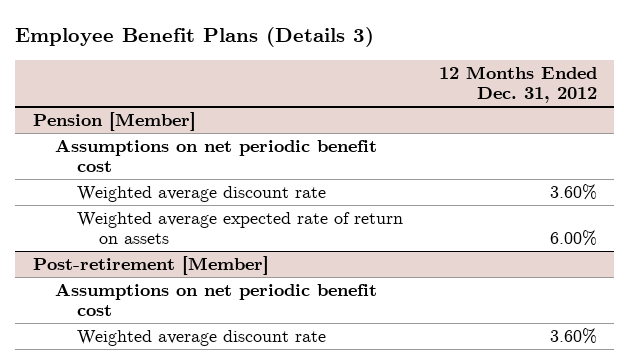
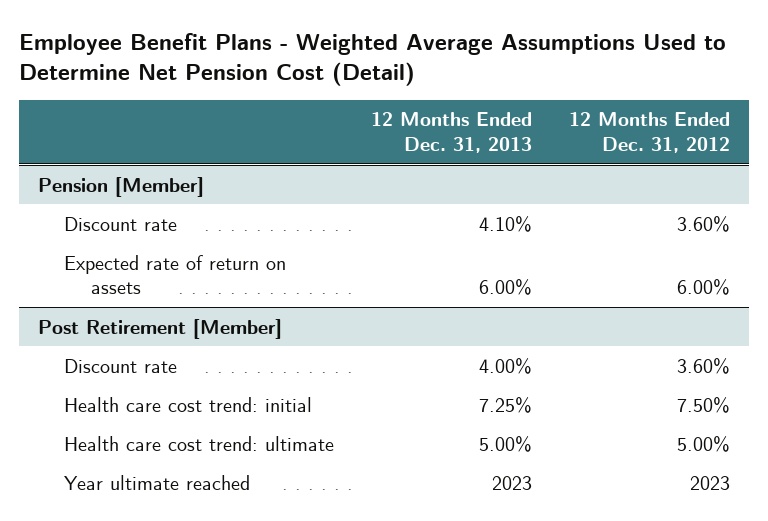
[15,27,375,48] Employee Benefit Plans (Details 3) -> [19,32,727,87] Employee Benefit Plans - Weighted Average Assumptions Used to Determine Net Pension Cost (Detail)
none -> [371,112,533,154] 12 Months Ended Dec. 31, 2013
[55,139,378,173] Assumptions on net periodic benefit cost -> none
[55,283,378,317] Assumptions on net periodic benefit cost -> none
[77,186,327,203] Weighted average discount rate -> [64,216,178,231] Discount rate
[77,212,404,245] Weighted average expected rate of return on assets -> [64,254,287,295] Expected rate of return on assets
[32,256,269,276] Post-retirement [Member] -> [37,318,282,339] Post Retirement [Member]
[77,330,327,347] Weighted average discount rate -> [64,358,178,373] Discount rate
none -> [64,396,313,412] Health care cost trend: initial
none -> [64,435,335,451] Health care cost trend: ultimate
none -> [64,474,251,490] Year ultimate reached

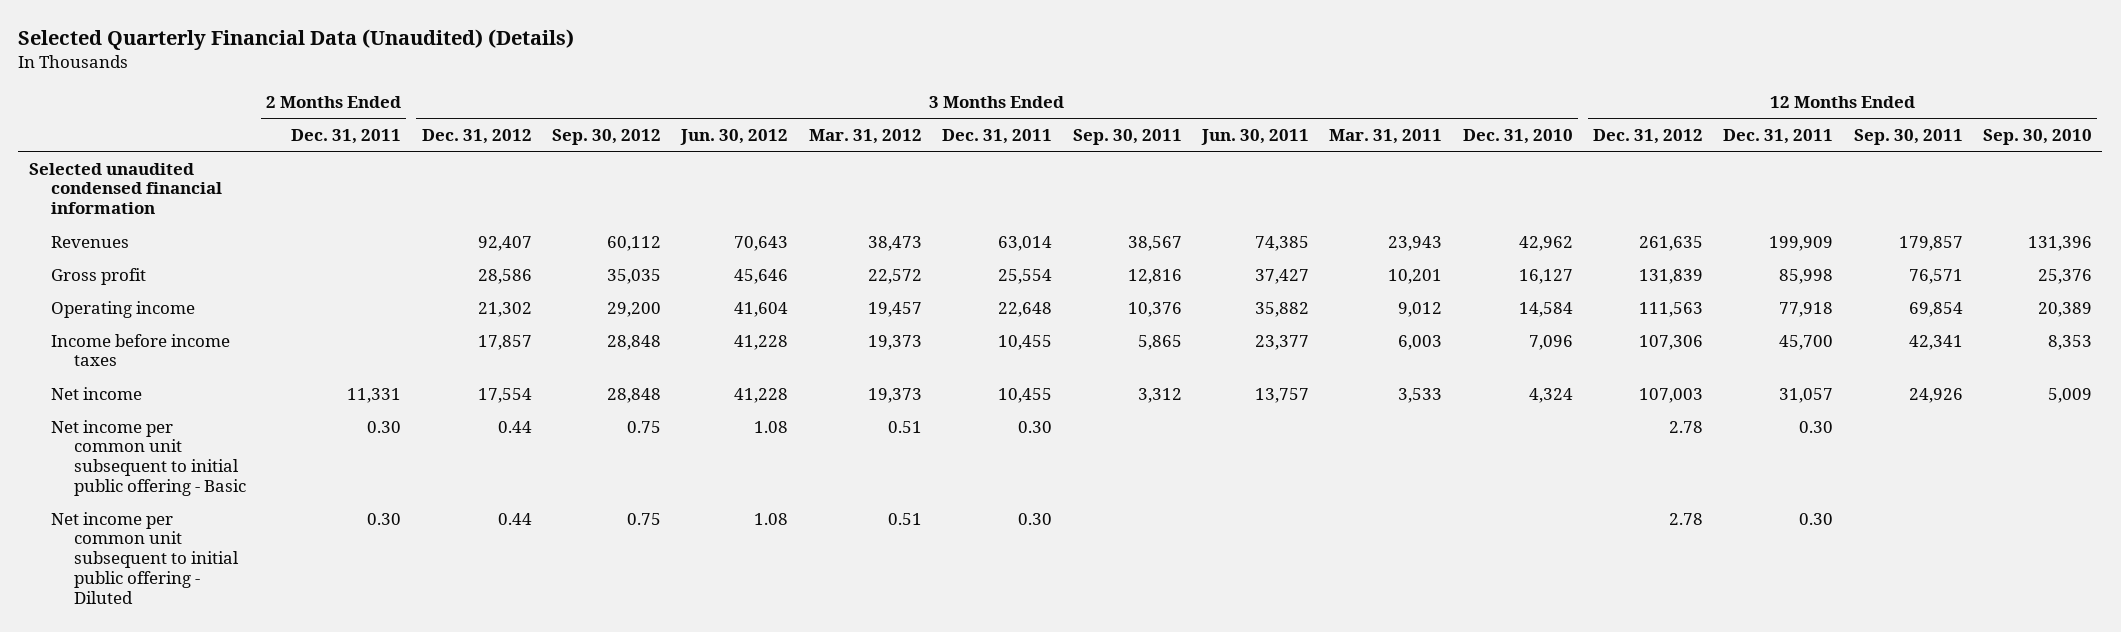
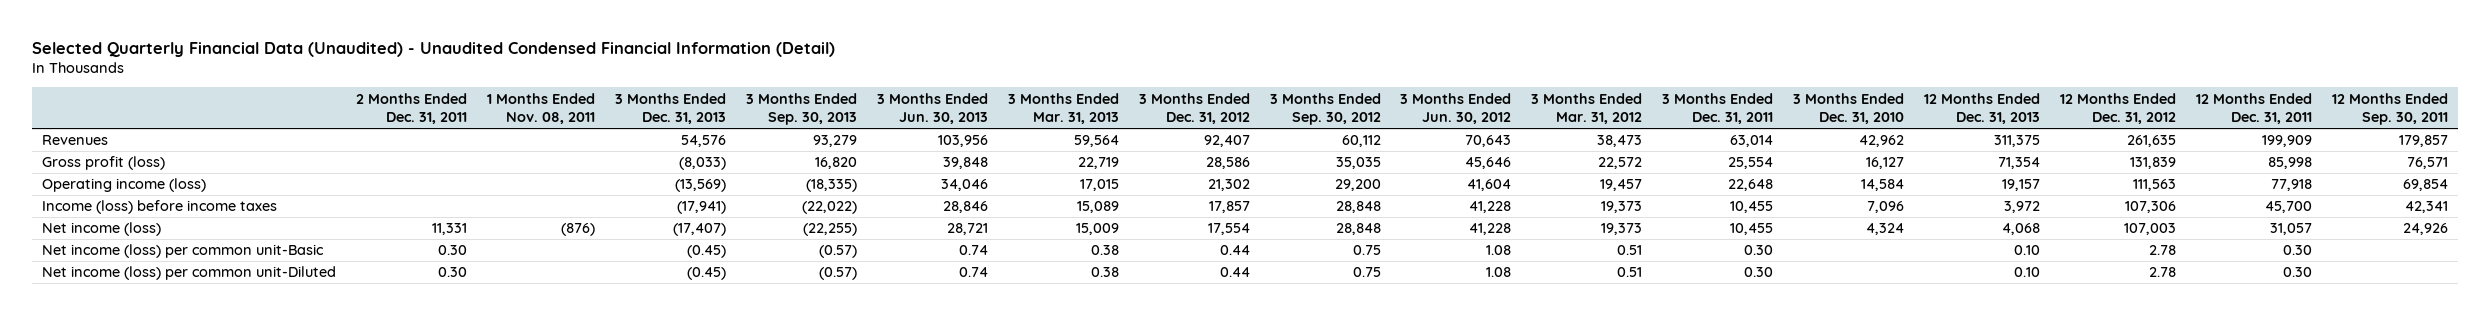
[18,29,575,51] Selected Quarterly Financial Data (Unaudited) (Details) -> [31,41,835,57] Selected Quarterly Financial Data (Unaudited) - Unaudited Condensed Financial Information (Detail)
[1072,128,1182,145] Sep. 30, 2011 -> none
[1200,128,1309,145] Jun. 30, 2011 -> none
[1329,128,1443,144] Mar. 31, 2011 -> none
[1983,128,2093,145] Sep. 30, 2010 -> none
none -> [486,92,595,125] 1 Months Ended Nov. 08, 2011
none -> [614,92,726,125] 3 Months Ended Dec. 31, 2013
none -> [745,92,857,126] 3 Months Ended Sep. 30, 2013
none -> [876,92,988,125] 3 Months Ended Jun. 30, 2013
none -> [1007,92,1119,125] 3 Months Ended Mar. 31, 2013
none -> [1924,92,2041,125] 12 Months Ended Dec. 31, 2013
[28,162,223,215] Selected unaudited condensed financial information -> none
[51,267,147,285] Gross profit -> [41,156,165,171] Gross profit (loss)
[51,300,196,318] Operating income -> [41,178,206,193] Operating income (loss)
[51,333,231,367] Income before income taxes -> [41,200,277,215] Income (loss) before income taxes
[51,386,143,400] Net income -> [41,222,161,237] Net income (loss)
[51,419,246,497] Net income per common unit subsequent to initial public offering - Basic -> [41,244,324,259] Net income (loss) per common unit-Basic
[51,511,239,605] Net income per common unit subsequent to initial public offering - Diluted -> [41,266,336,281] Net income (loss) per common unit-Diluted

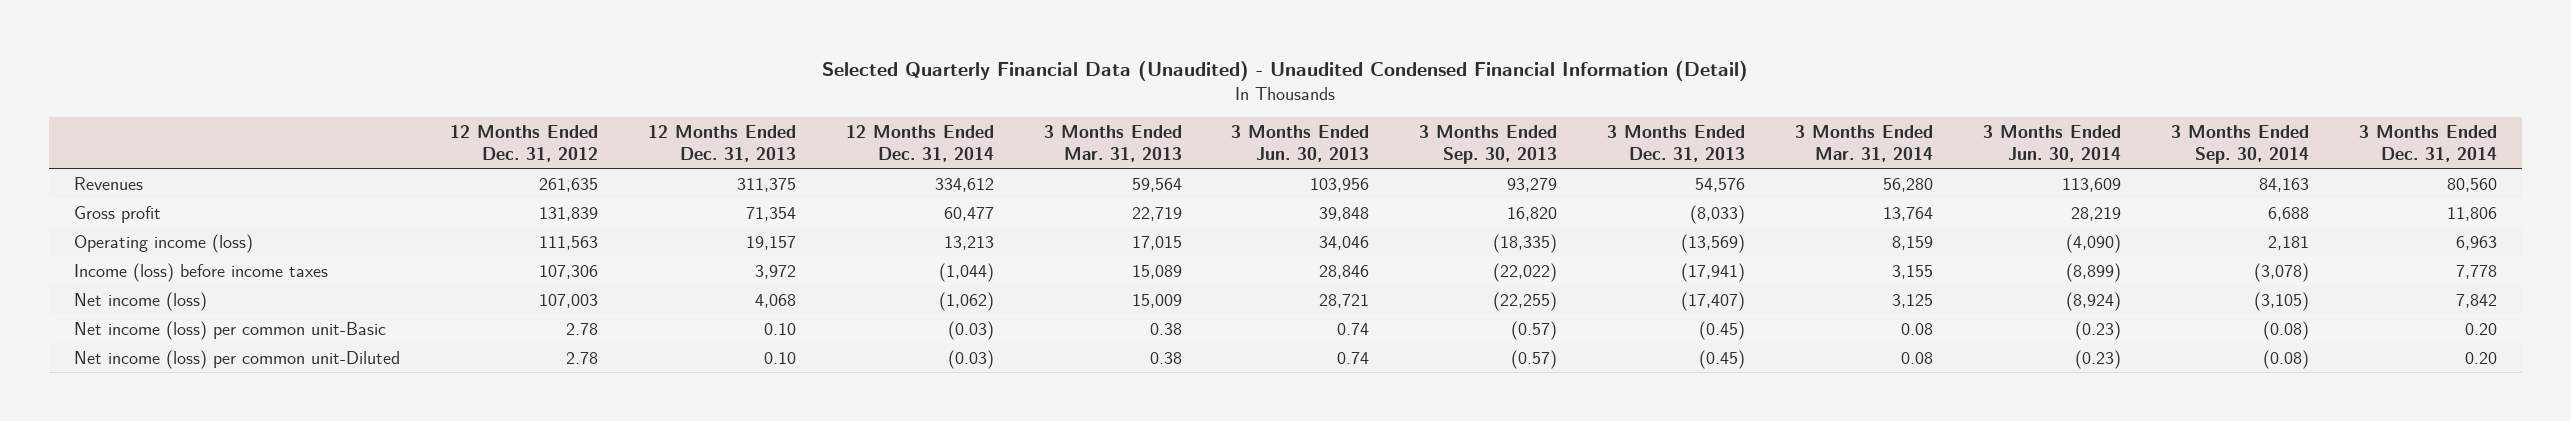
[355,92,467,125] 2 Months Ended Dec. 31, 2011 -> none
[486,92,595,125] 1 Months Ended Nov. 08, 2011 -> none
[1138,92,1250,125] 3 Months Ended Dec. 31, 2012 -> none
[1269,92,1381,126] 3 Months Ended Sep. 30, 2012 -> none
[1400,92,1512,125] 3 Months Ended Jun. 30, 2012 -> none
[1531,92,1643,125] 3 Months Ended Mar. 31, 2012 -> none
[1662,92,1774,125] 3 Months Ended Dec. 31, 2011 -> none
[1793,92,1905,125] 3 Months Ended Dec. 31, 2010 -> none
[2196,92,2313,125] 12 Months Ended Dec. 31, 2011 -> none
[2332,92,2449,126] 12 Months Ended Sep. 30, 2011 -> none
none -> [845,124,994,162] 12 Months Ended Dec. 31, 2014
none -> [1795,124,1934,162] 3 Months Ended Mar. 31, 2014
none -> [1982,124,2121,162] 3 Months Ended Jun. 30, 2014
none -> [2170,124,2309,164] 3 Months Ended Sep. 30, 2014
none -> [2358,124,2497,162] 3 Months Ended Dec. 31, 2014
[41,156,165,171] Gross profit (loss) -> [74,205,162,223] Gross profit

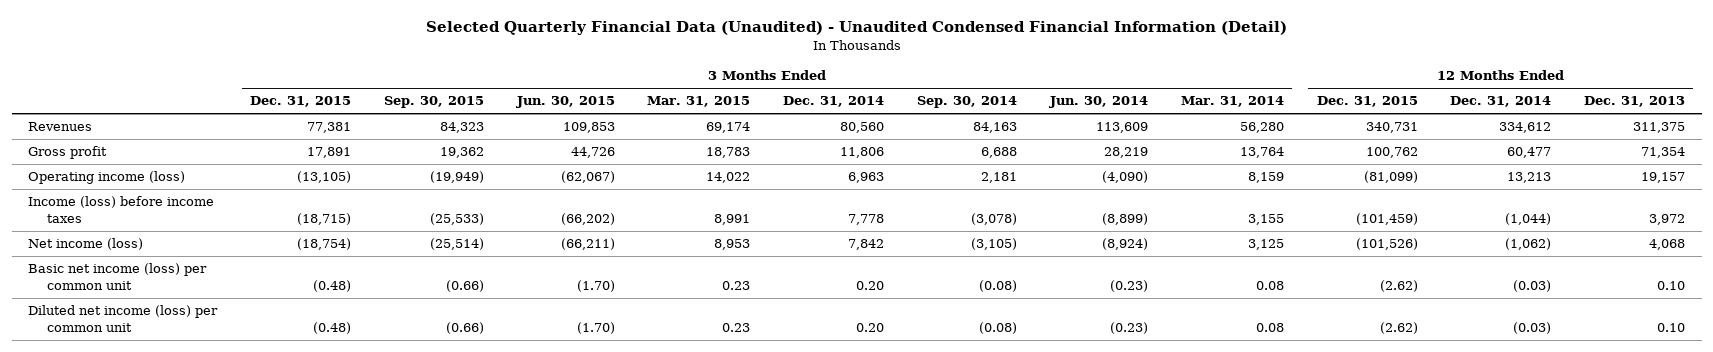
[449,124,598,162] 12 Months Ended Dec. 31, 2012 -> none
[1043,124,1182,162] 3 Months Ended Mar. 31, 2013 -> none
[1231,124,1370,162] 3 Months Ended Jun. 30, 2013 -> none
[1419,124,1558,164] 3 Months Ended Sep. 30, 2013 -> none
[1607,124,1746,162] 3 Months Ended Dec. 31, 2013 -> none
none -> [249,96,351,108] Dec. 31, 2015
none -> [383,96,484,109] Sep. 30, 2015
none -> [515,96,615,109] Jun. 30, 2015
none -> [647,96,751,108] Mar. 31, 2015
none -> [1316,96,1418,108] Dec. 31, 2015
[74,320,387,340] Net income (loss) per common unit-Basic -> [28,263,208,291] Basic net income (loss) per common unit
[74,349,401,369] Net income (loss) per common unit-Diluted -> [28,305,219,333] Diluted net income (loss) per common unit

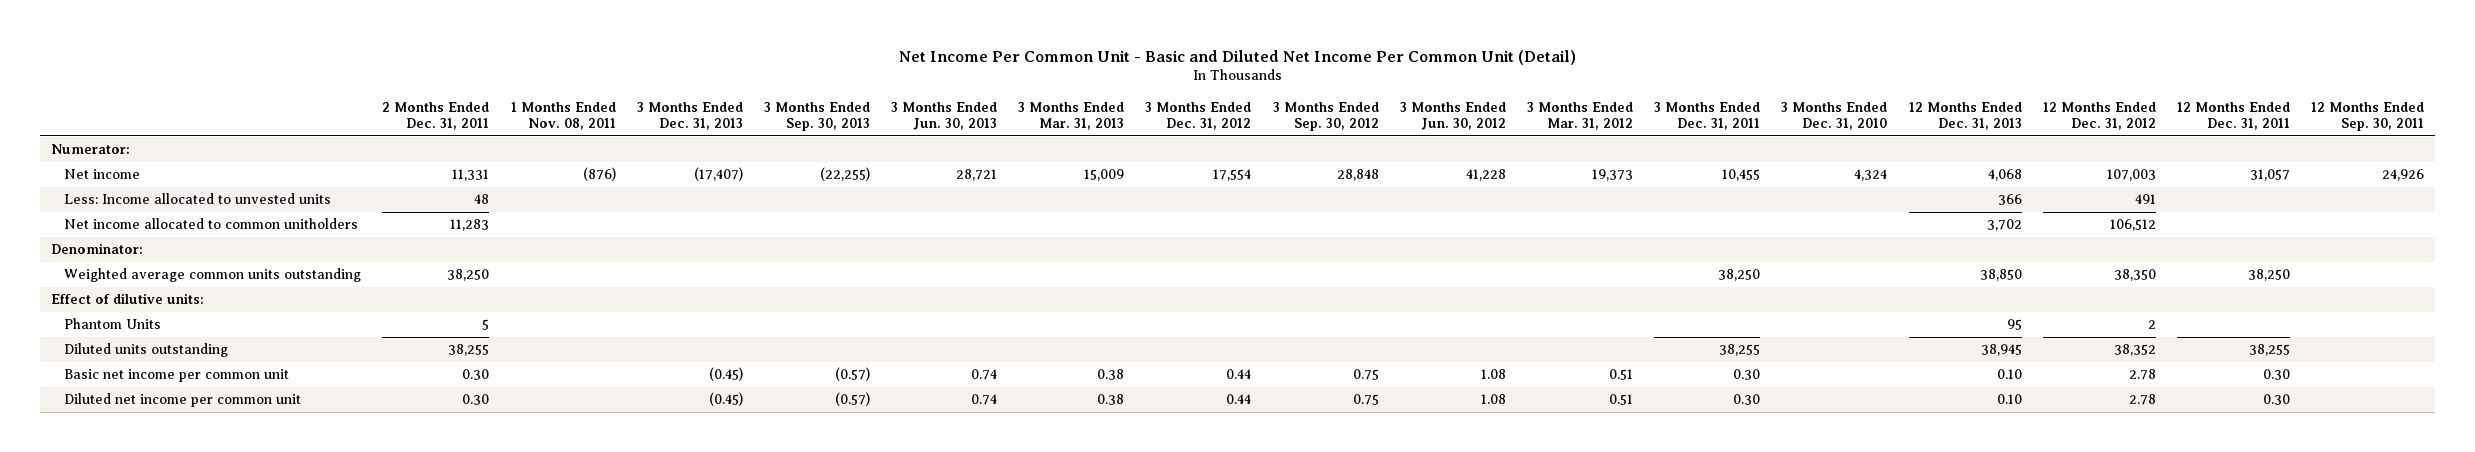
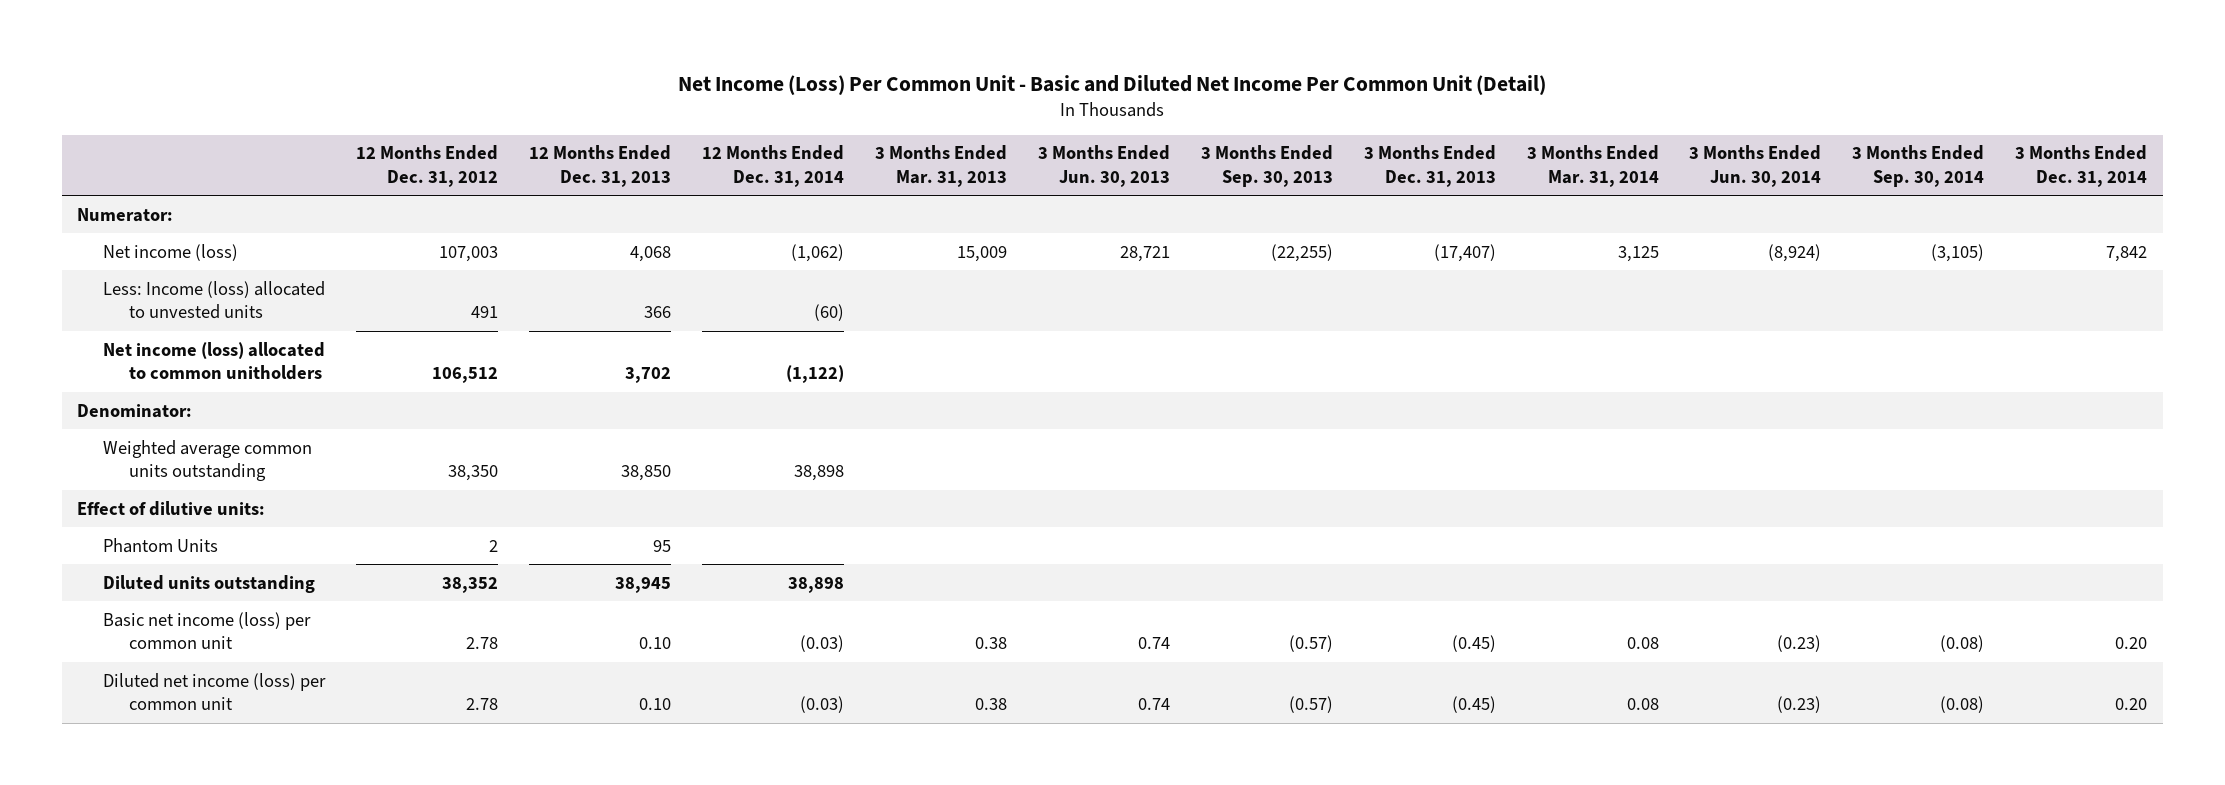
[898,49,1576,65] Net Income Per Common Unit - Basic and Diluted Net Income Per Common Unit (Detail) -> [678,74,1547,95] Net Income (Loss) Per Common Unit - Basic and Diluted Net Income Per Common Unit (Detail)
[382,101,490,131] 2 Months Ended Dec. 31, 2011 -> none
[510,101,616,131] 1 Months Ended Nov. 08, 2011 -> none
[1145,101,1252,131] 3 Months Ended Dec. 31, 2012 -> none
[1272,101,1379,132] 3 Months Ended Sep. 30, 2012 -> none
[1399,101,1506,131] 3 Months Ended Jun. 30, 2012 -> none
[1526,101,1633,131] 3 Months Ended Mar. 31, 2012 -> none
[1654,101,1761,131] 3 Months Ended Dec. 31, 2011 -> none
[1781,101,1888,131] 3 Months Ended Dec. 31, 2010 -> none
[2176,101,2290,131] 12 Months Ended Dec. 31, 2011 -> none
[2311,101,2425,132] 12 Months Ended Sep. 30, 2011 -> none
none -> [701,145,844,187] 12 Months Ended Dec. 31, 2014
none -> [1526,145,1659,187] 3 Months Ended Mar. 31, 2014
none -> [1689,145,1822,187] 3 Months Ended Jun. 30, 2014
none -> [1852,145,1985,187] 3 Months Ended Sep. 30, 2014
none -> [2015,145,2148,187] 3 Months Ended Dec. 31, 2014
[64,169,141,180] Net income -> [103,243,239,261] Net income (loss)
[64,193,332,205] Less: Income allocated to unvested units -> [103,280,326,320] Less: Income (loss) allocated to unvested units
[64,218,359,230] Net income allocated to common unitholders -> [103,341,326,381] Net income (loss) allocated to common unitholders
[64,369,290,383] Basic net income per common unit -> [103,611,312,650] Basic net income (loss) per common unit
[64,393,302,408] Diluted net income per common unit -> [103,672,327,711] Diluted net income (loss) per common unit

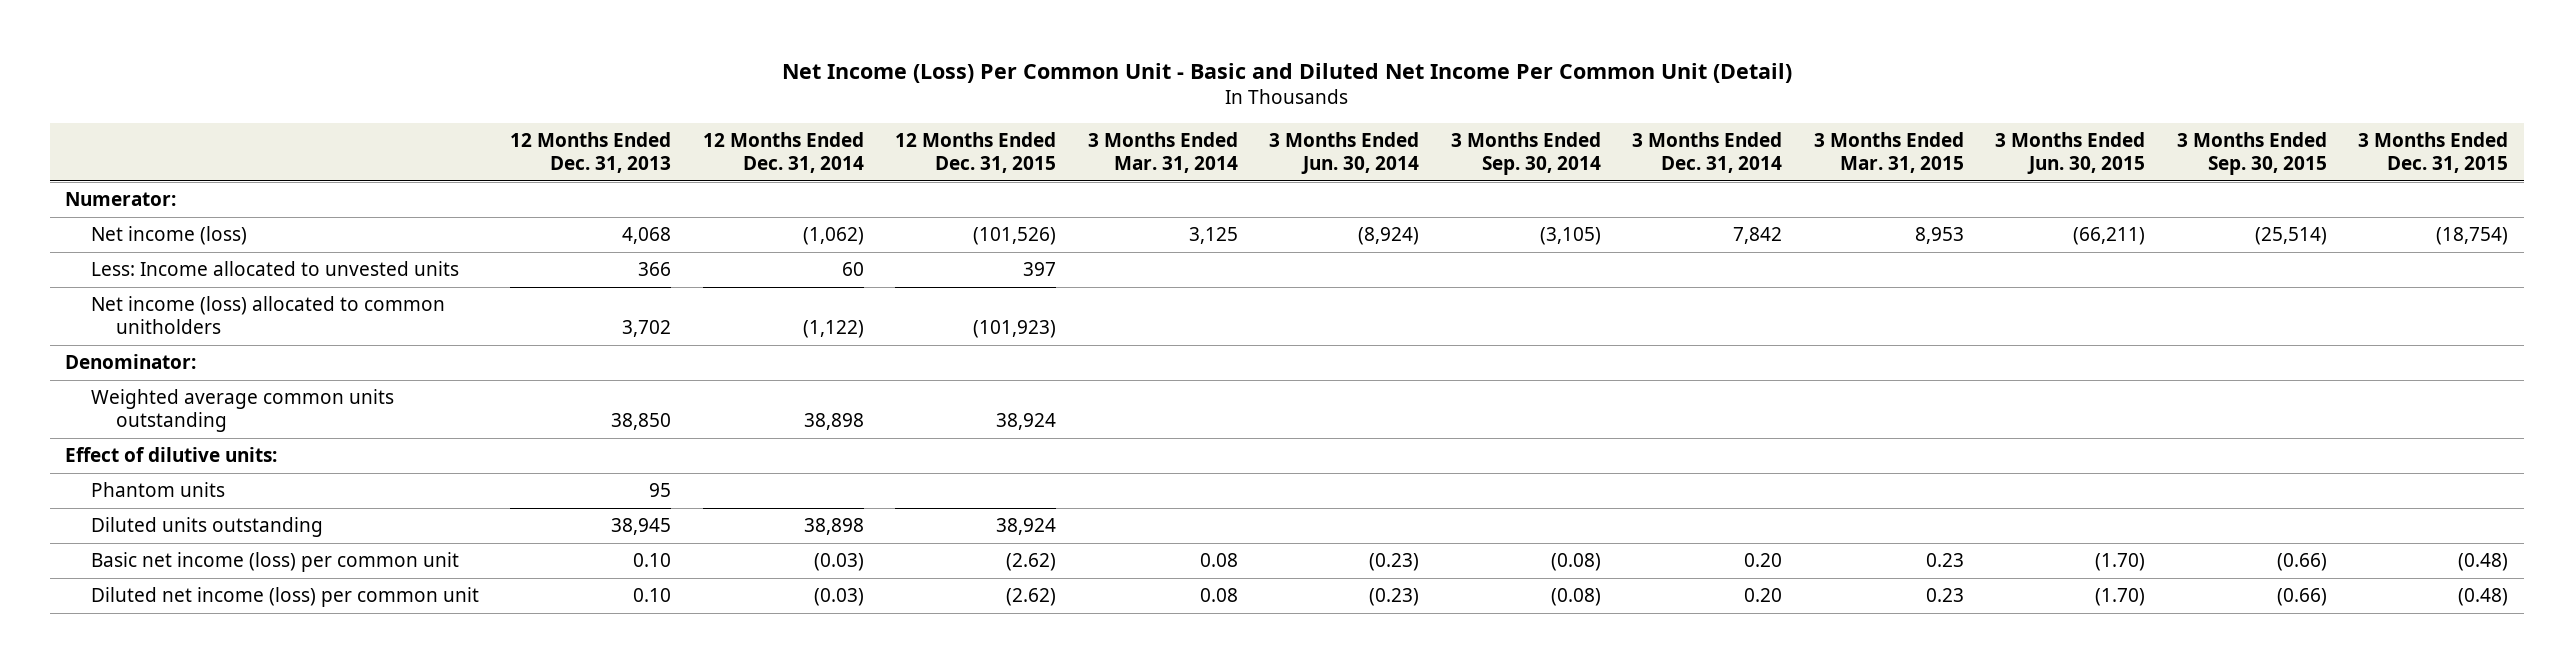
[356,145,499,187] 12 Months Ended Dec. 31, 2012 -> none
[874,145,1007,187] 3 Months Ended Mar. 31, 2013 -> none
[1037,145,1170,187] 3 Months Ended Jun. 30, 2013 -> none
[1200,145,1333,187] 3 Months Ended Sep. 30, 2013 -> none
[1363,145,1496,187] 3 Months Ended Dec. 31, 2013 -> none
none -> [895,132,1057,174] 12 Months Ended Dec. 31, 2015
none -> [1813,132,1964,174] 3 Months Ended Mar. 31, 2015
none -> [1995,132,2146,175] 3 Months Ended Jun. 30, 2015
none -> [2176,132,2327,176] 3 Months Ended Sep. 30, 2015
none -> [2358,132,2509,174] 3 Months Ended Dec. 31, 2015
[103,280,326,320] Less: Income (loss) allocated to unvested units -> [90,261,459,277] Less: Income allocated to unvested units
[813,304,844,322] (60) -> [841,262,864,277] 60
[103,537,219,553] Phantom Units -> [90,482,225,498] Phantom units

